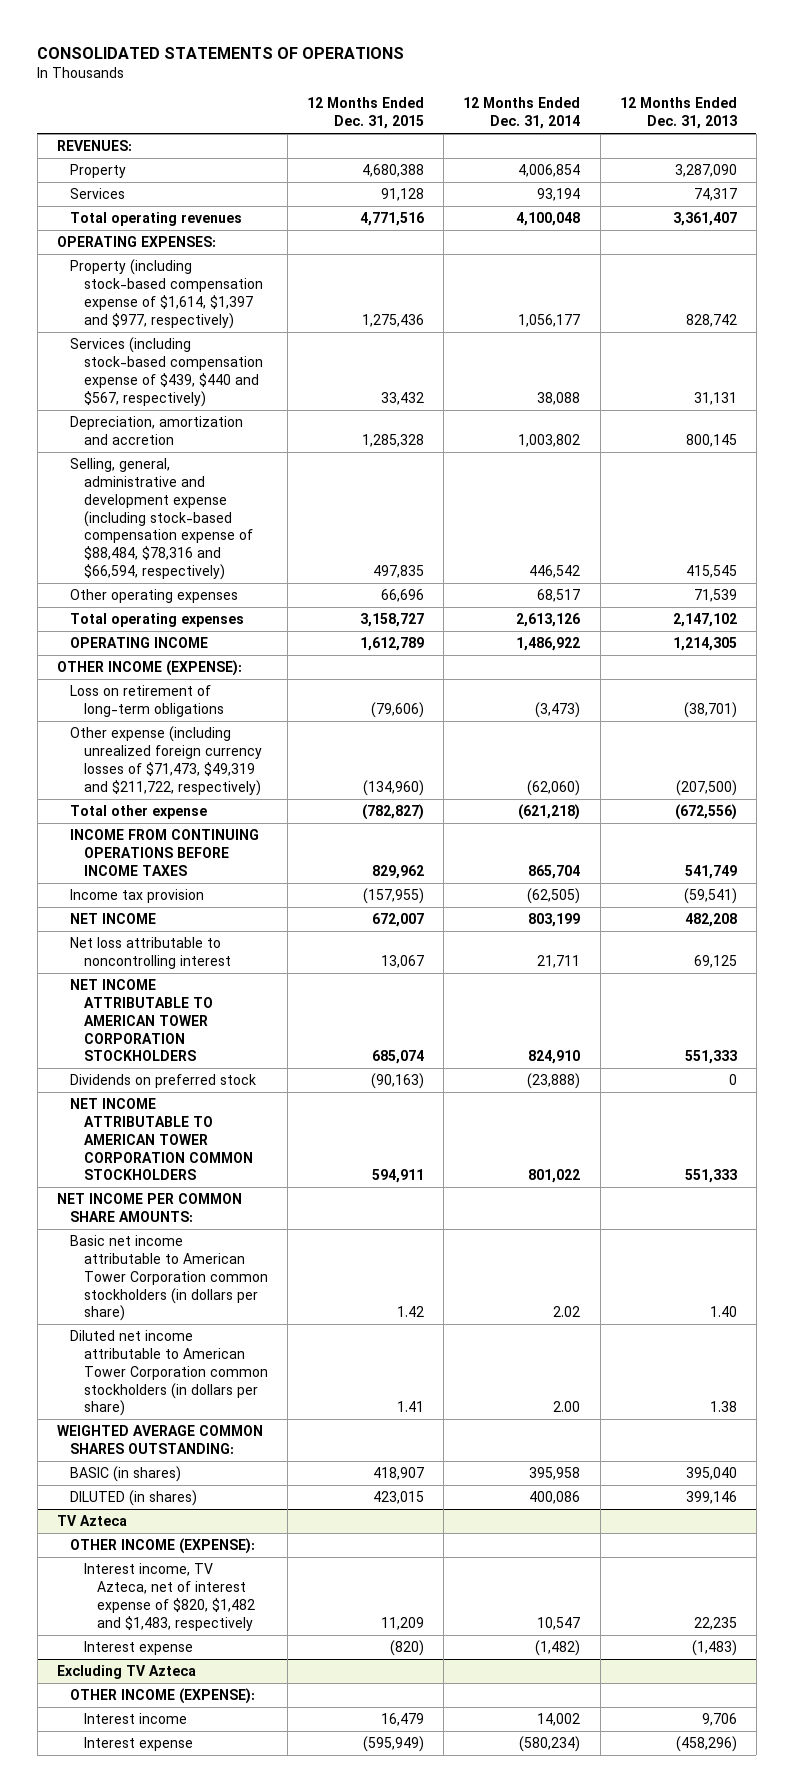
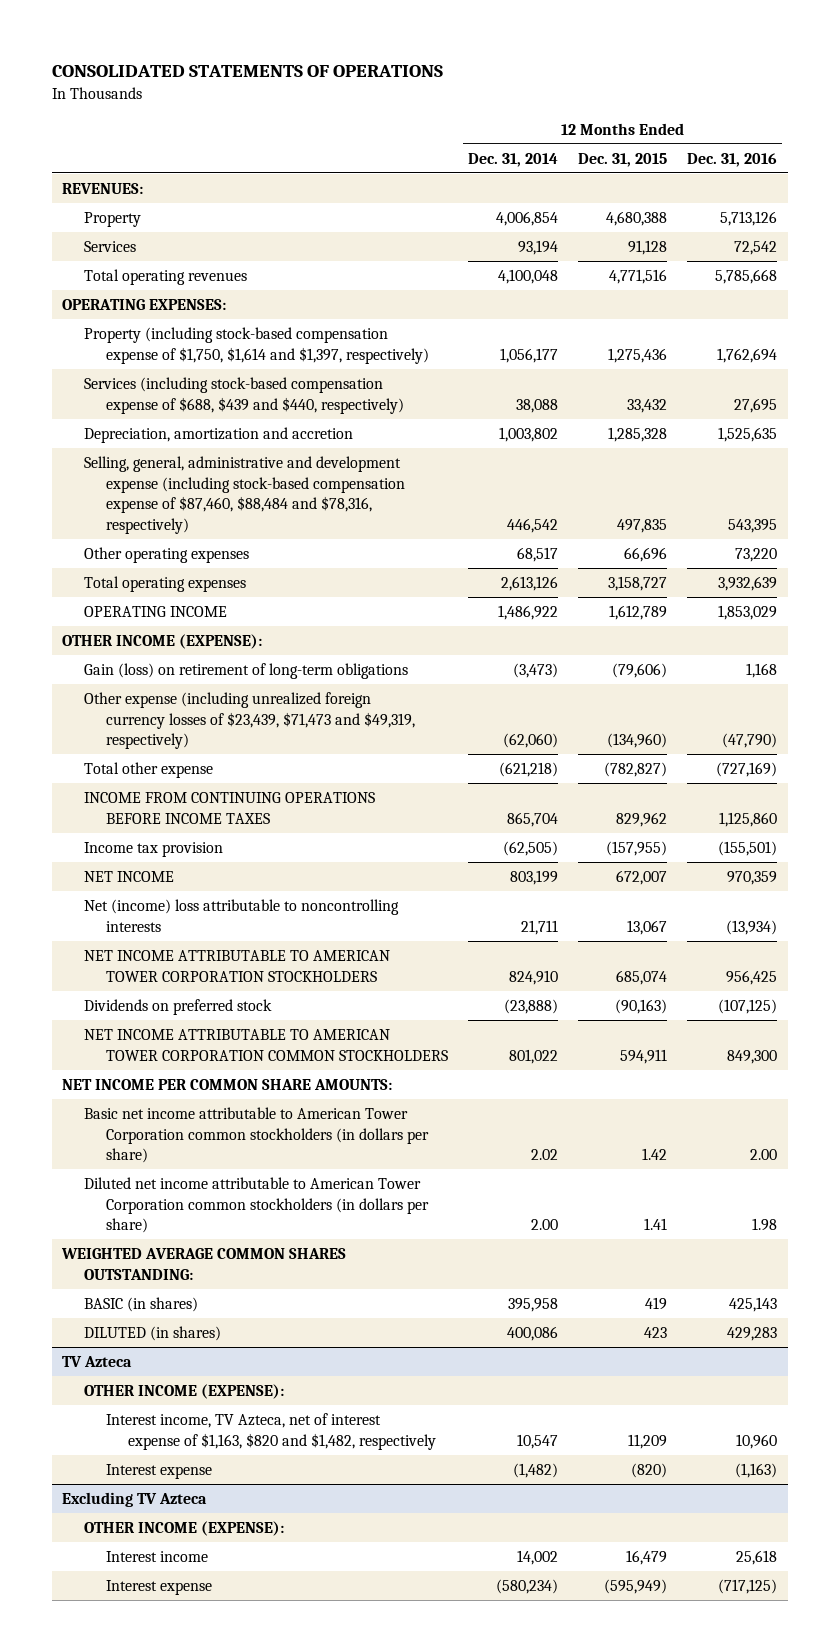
[619,97,737,130] 12 Months Ended Dec. 31, 2013 -> none
none -> [687,152,778,167] Dec. 31, 2016
[70,258,263,329] Property (including stock-based compensation expense of $1,614, $1,397 and $977, respectively) -> [84,326,430,364] Property (including stock-based compensation expense of $1,750, $1,614 and $1,397, respectively)
[70,336,263,407] Services (including stock-based compensation expense of $439, $440 and $567, respectively) -> [84,376,405,414] Services (including stock-based compensation expense of $688, $439 and $440, respectively)
[70,457,253,581] Selling, general, administrative and development expense (including stock-based compensation expense of $88,484, $78,316 and $66,594, respectively) -> [84,455,406,535] Selling, general, administrative and development expense (including stock-based compensation expense of $87,460, $88,484 and $78,316, respectively)
[70,684,224,717] Loss on retirement of long-term obligations -> [84,662,409,679] Gain (loss) on retirement of long-term obligations
[70,725,262,796] Other expense (including unrealized foreign currency losses of $71,473, $49,319 and $211,722, respectively) -> [84,691,416,750] Other expense (including unrealized foreign currency losses of $23,439, $71,473 and $49,319, respectively)
[70,936,231,969] Net loss attributable to noncontrolling interest -> [84,898,400,932] Net (income) loss attributable to noncontrolling interests
[373,1466,425,1480] 418,907 -> [645,1296,668,1310] 419
[373,1490,425,1504] 423,015 -> [644,1326,668,1338] 423
[83,1562,256,1631] Interest income, TV Azteca, net of interest expense of $820, $1,482 and $1,483, respectively -> [106,1412,436,1450] Interest income, TV Azteca, net of interest expense of $1,163, $820 and $1,482, respectively

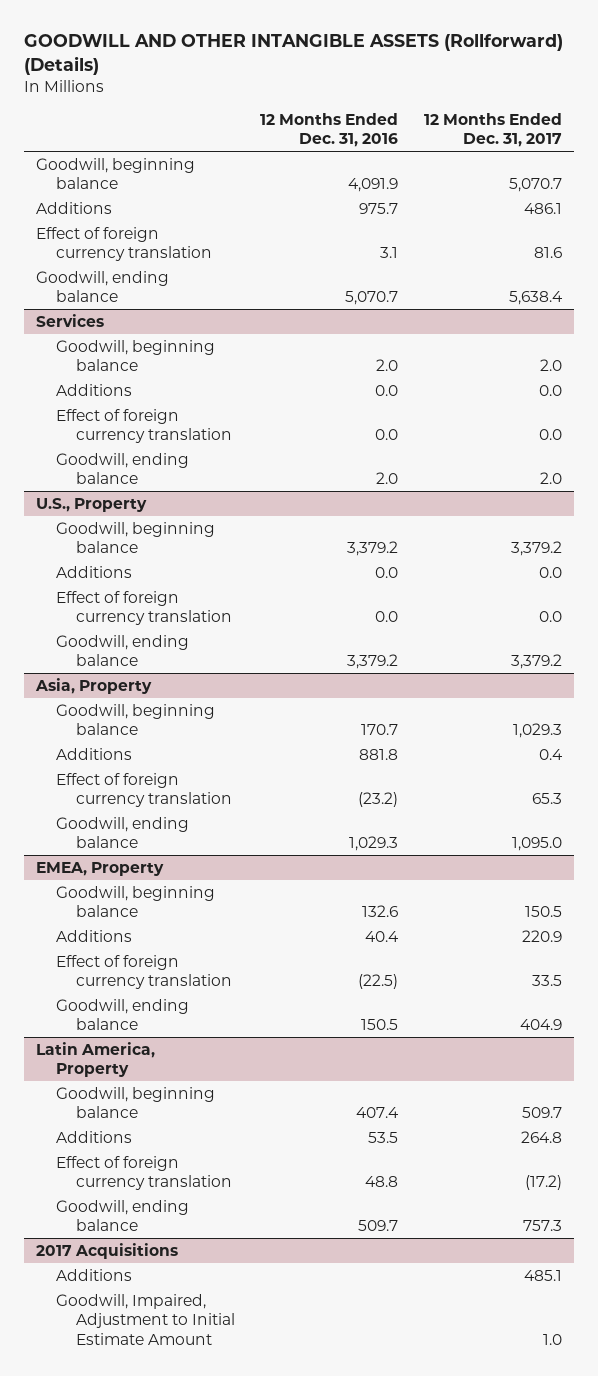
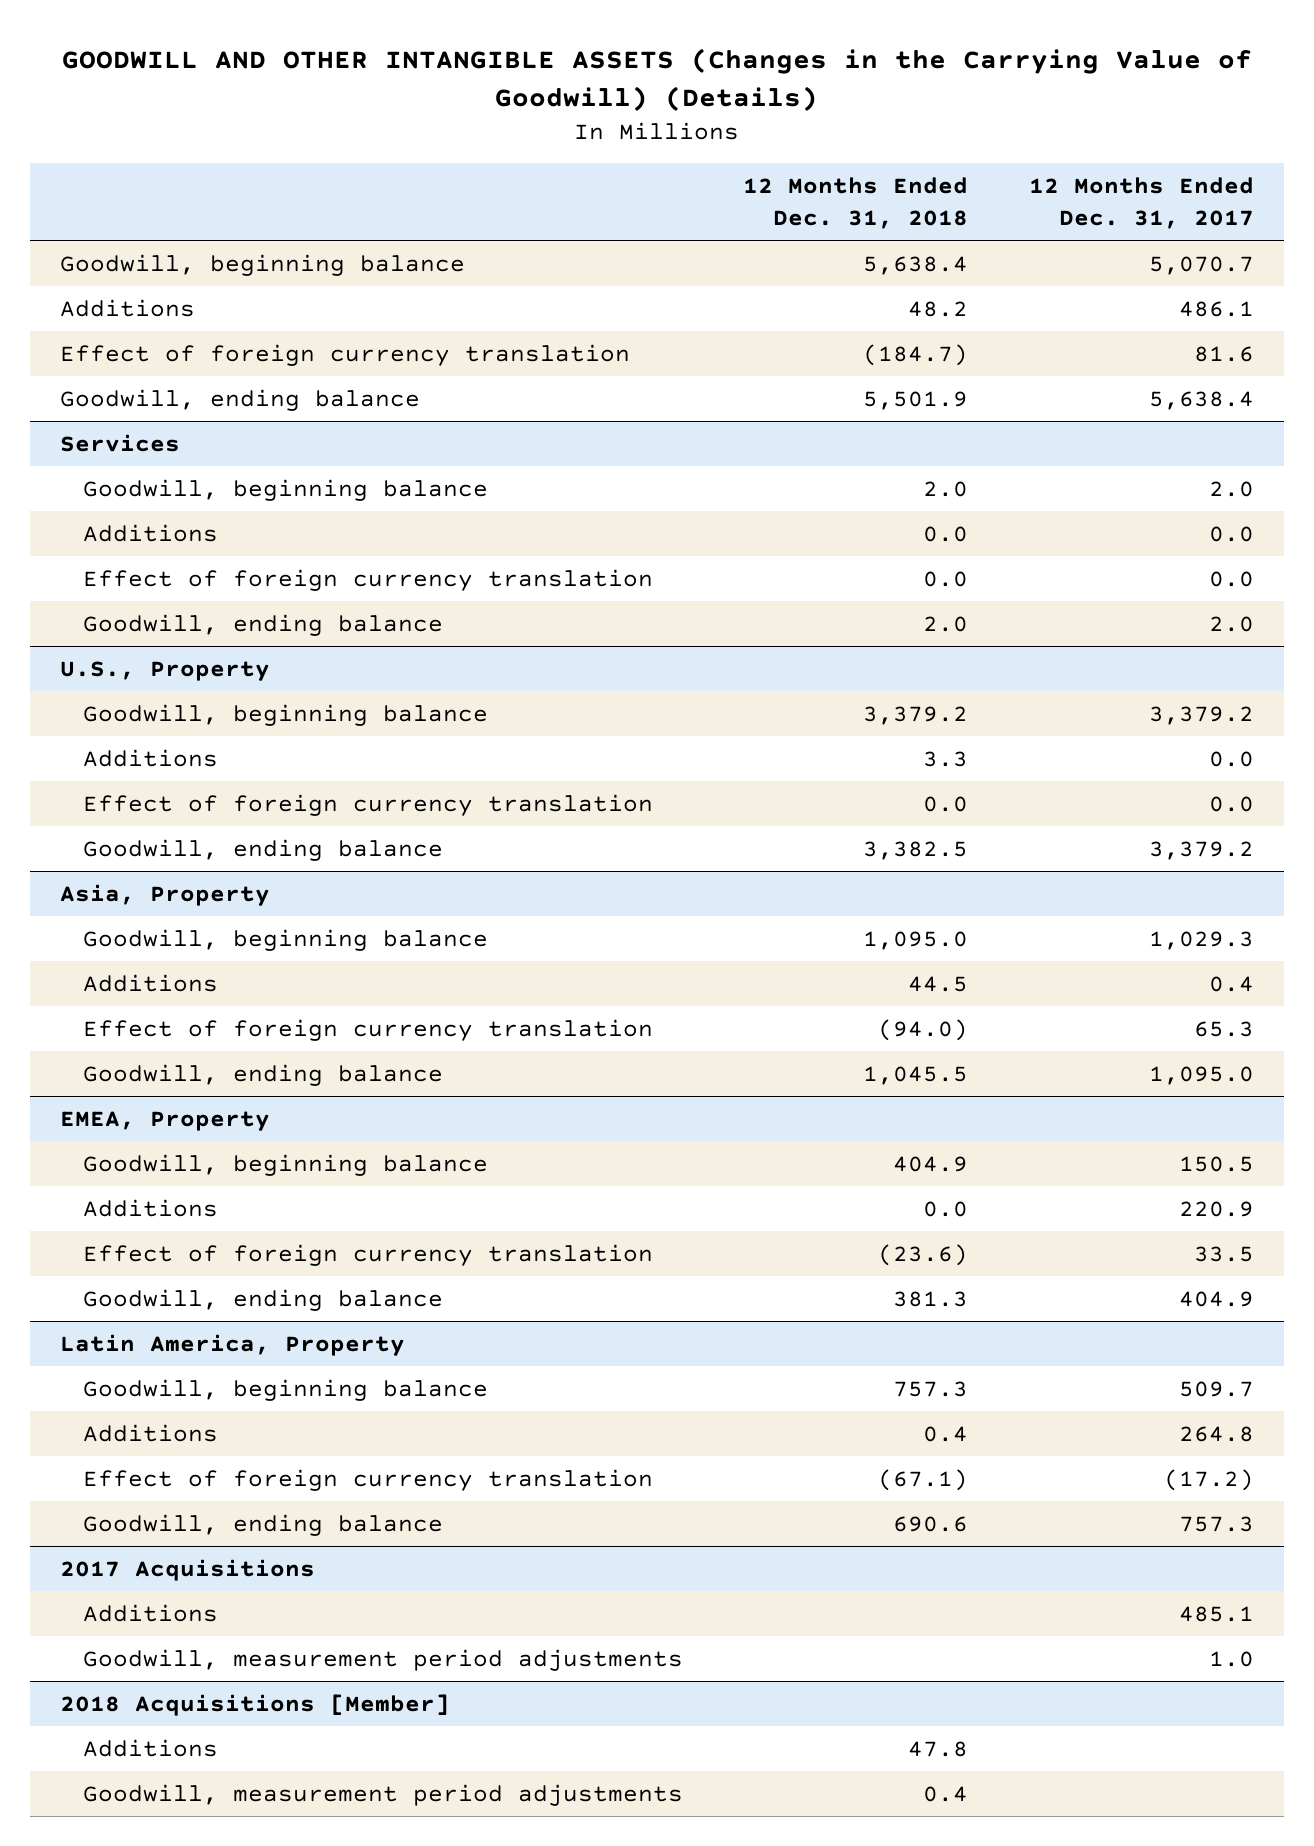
[23,34,563,76] GOODWILL AND OTHER INTANGIBLE ASSETS (Rollforward) (Details) -> [62,48,1253,111] GOODWILL AND OTHER INTANGIBLE ASSETS (Changes in the Carrying Value of Goodwill) (Details)
[260,112,399,148] 12 Months Ended Dec. 31, 2016 -> none
none -> [743,177,969,229] 12 Months Ended Dec. 31, 2018
[56,1293,235,1346] Goodwill, Impaired, Adjustment to Initial Estimate Amount -> none
none -> [82,1648,683,1671] Goodwill, measurement period adjustments
none -> [60,1693,451,1716] 2018 Acquisitions [Member]
none -> [82,1738,218,1757] Additions
none -> [82,1783,683,1806] Goodwill, measurement period adjustments

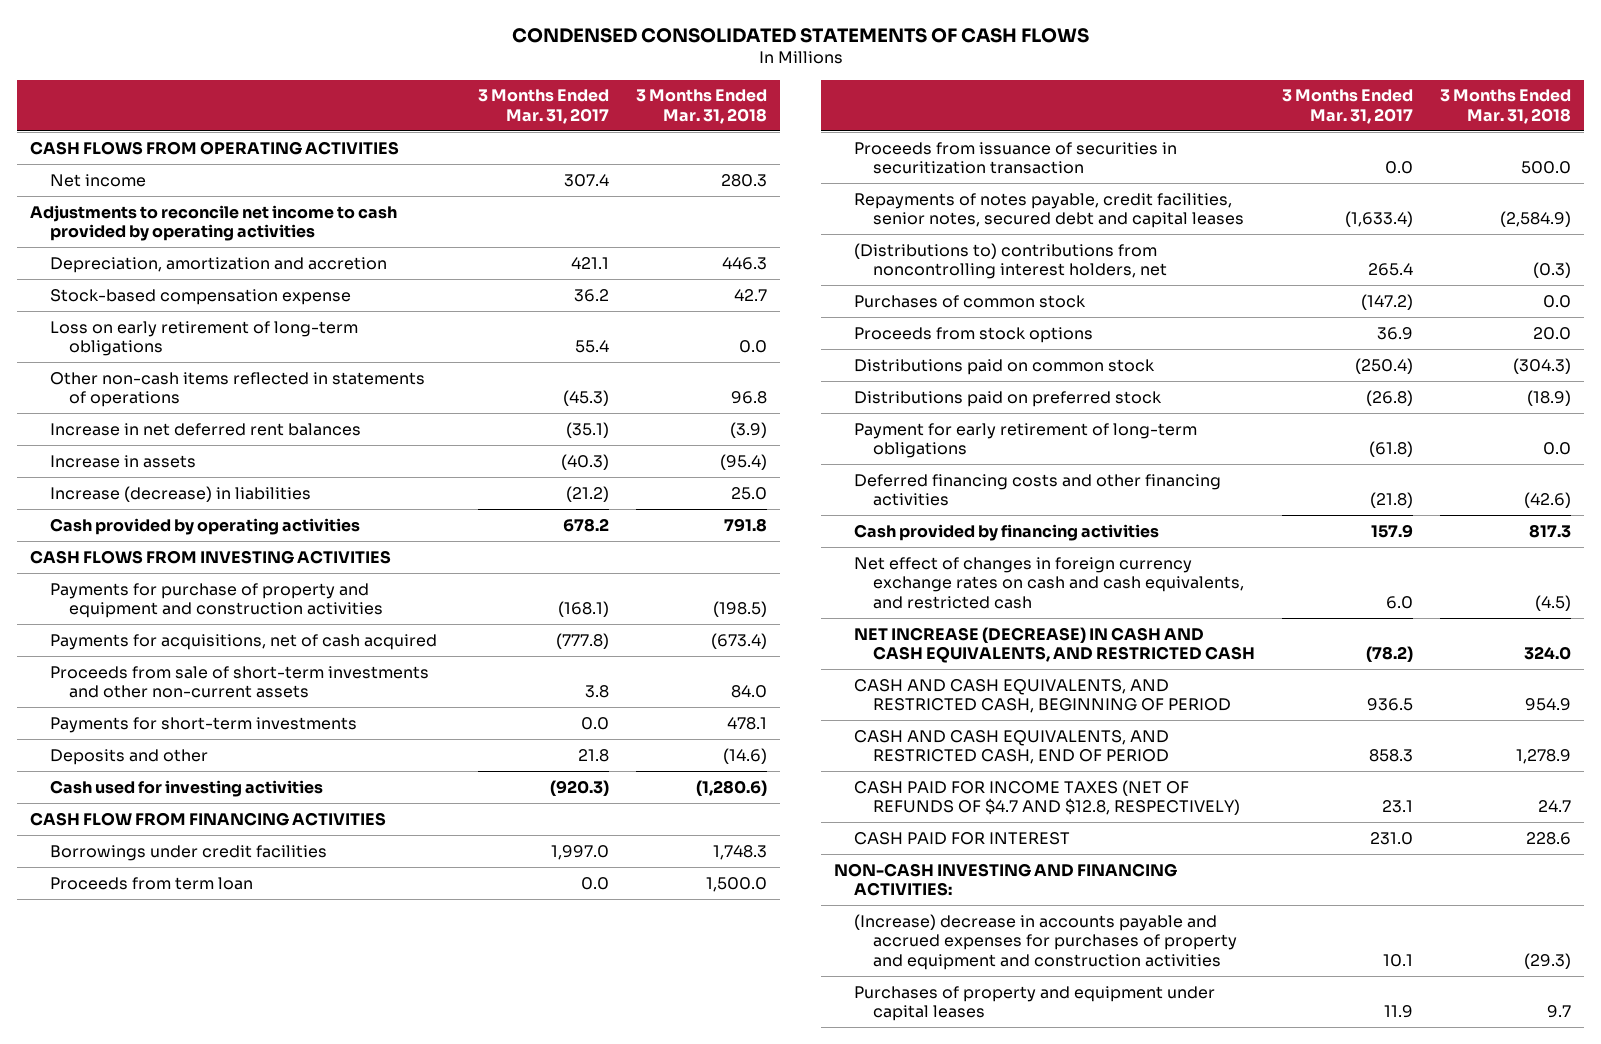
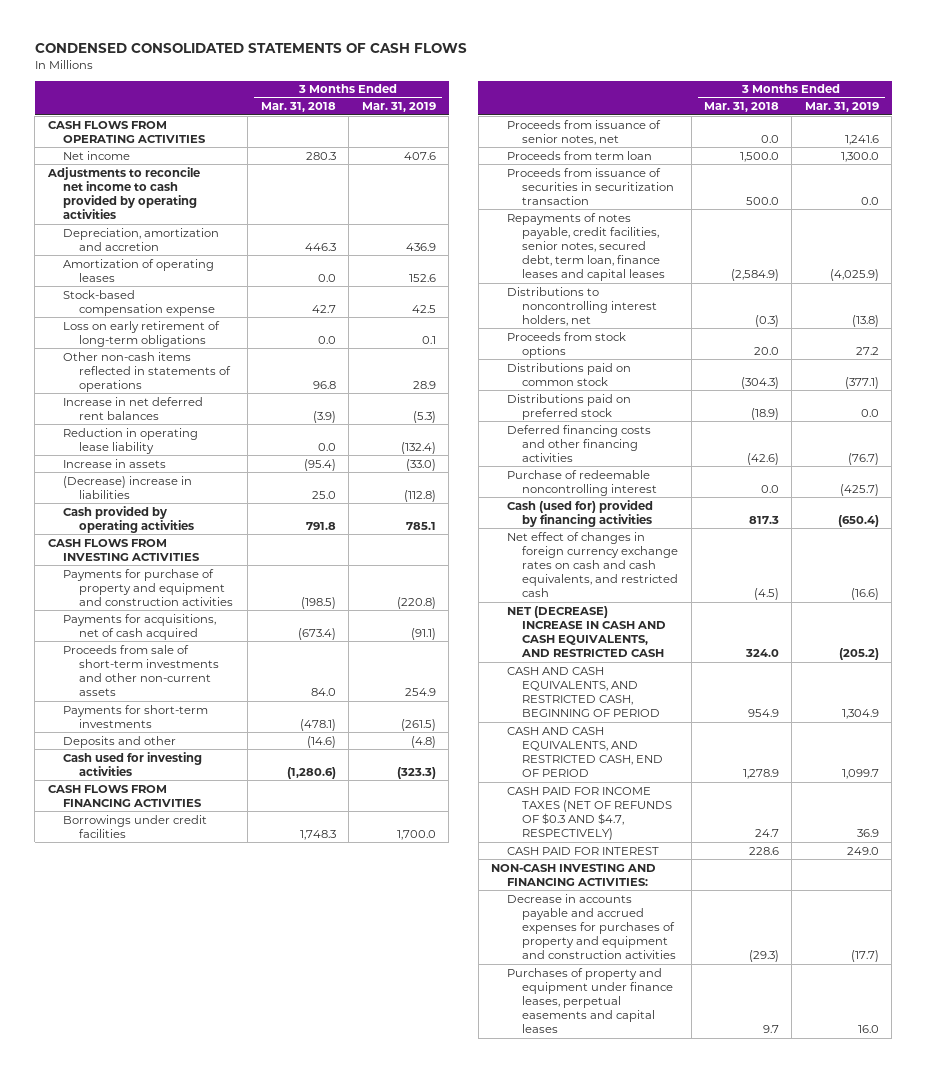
[478,89,610,124] 3 Months Ended Mar. 31, 2017 -> none
none -> [361,102,436,113] Mar. 31, 2019
none -> [63,258,215,282] Amortization of operating leases
none -> [63,427,199,454] Reduction in operating lease liability
[49,485,311,502] Increase (decrease) in liabilities -> [63,475,193,499] (Decrease) increase in liabilities
[726,716,767,730] 478.1 -> [299,718,336,731] (478.1)
[30,811,387,826] CASH FLOW FROM FINANCING ACTIVITIES -> [47,784,203,807] CASH FLOWS FROM FINANCING ACTIVITIES
none -> [506,119,661,145] Proceeds from issuance of senior notes, net
[853,294,1086,308] Purchases of common stock -> none
[853,192,1245,229] Repayments of notes payable, credit facilities, senior notes, secured debt and capital leases -> [506,212,666,282] Repayments of notes payable, credit facilities, senior notes, secured debt, term loan, finance leases and capital leases
[853,242,1168,280] (Distributions to) contributions from noncontrolling interest holders, net -> [506,286,658,326] Distributions to noncontrolling interest holders, net
[853,422,1197,459] Payment for early retirement of long-term obligations -> none
none -> [506,469,658,496] Purchase of redeemable noncontrolling interest
[853,523,1159,541] Cash provided by financing activities -> [506,499,653,527] Cash (used for) provided by financing activities
[853,626,1256,664] NET INCREASE (DECREASE) IN CASH AND CASH EQUIVALENTS, AND RESTRICTED CASH -> [506,605,667,658] NET (DECREASE) INCREASE IN CASH AND CASH EQUIVALENTS, AND RESTRICTED CASH
[853,779,1241,816] CASH PAID FOR INCOME TAXES (NET OF REFUNDS OF $4.7 AND $12.8, RESPECTIVELY) -> [506,786,673,841] CASH PAID FOR INCOME TAXES (NET OF REFUNDS OF $0.3 AND $4.7, RESPECTIVELY)
[853,913,1238,970] (Increase) decrease in accounts payable and accrued expenses for purchases of property and equipment and construction activities -> [506,893,677,960] Decrease in accounts payable and accrued expenses for purchases of property and equipment and construction activities
[853,985,1215,1022] Purchases of property and equipment under capital leases -> [506,967,674,1034] Purchases of property and equipment under finance leases, perpetual easements and capital leases

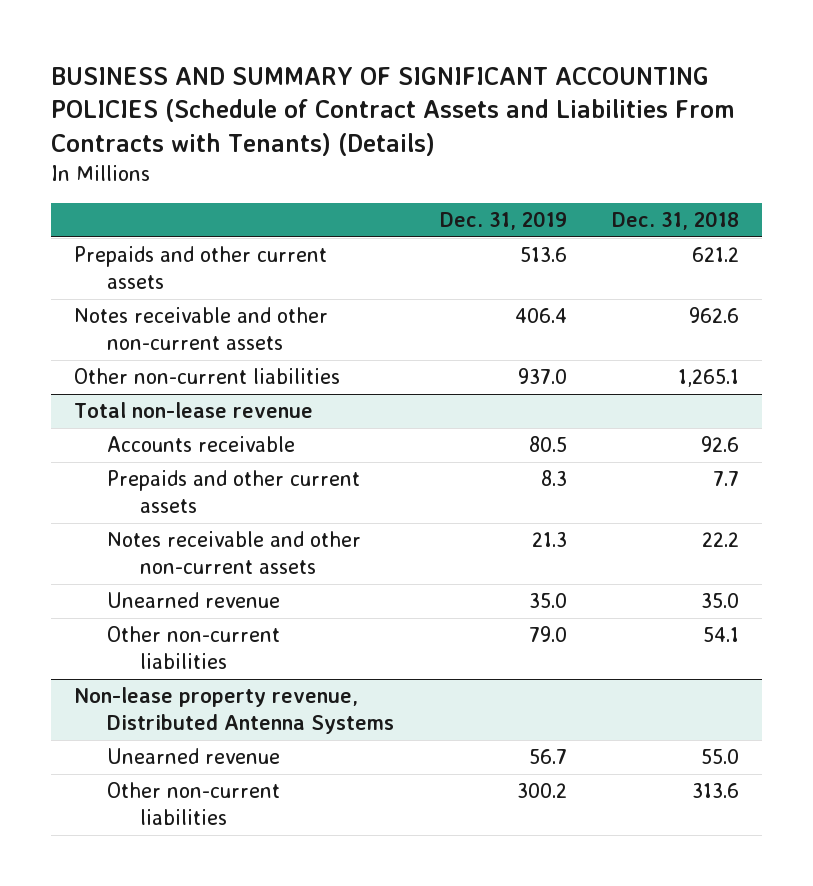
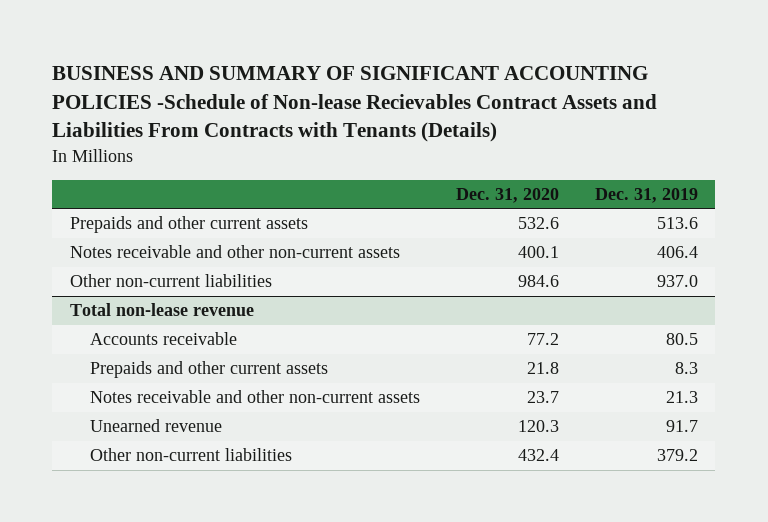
[51,66,736,157] BUSINESS AND SUMMARY OF SIGNIFICANT ACCOUNTING POLICIES (Schedule of Contract Assets and Liabilities From Contracts with Tenants) (Details) -> [52,66,658,142] BUSINESS AND SUMMARY OF SIGNIFICANT ACCOUNTING POLICIES -Schedule of Non-lease Recievables Contract Assets and Liabilities From Contracts with Tenants (Details)
[612,211,740,231] Dec. 31, 2018 -> none
none -> [456,187,560,203] Dec. 31, 2020
[74,687,395,735] Non-lease property revenue, Distributed Antenna Systems -> none
[107,748,281,765] Unearned revenue -> none
[107,782,281,826] Other non-current liabilities -> none
[528,593,567,609] 35.0 -> [665,420,698,433] 91.7
[528,626,567,643] 79.0 -> [656,449,698,462] 379.2

